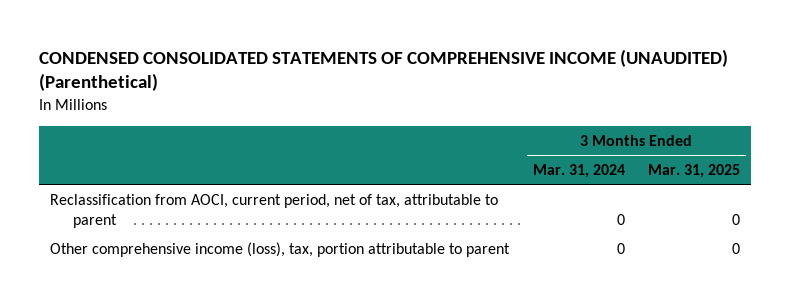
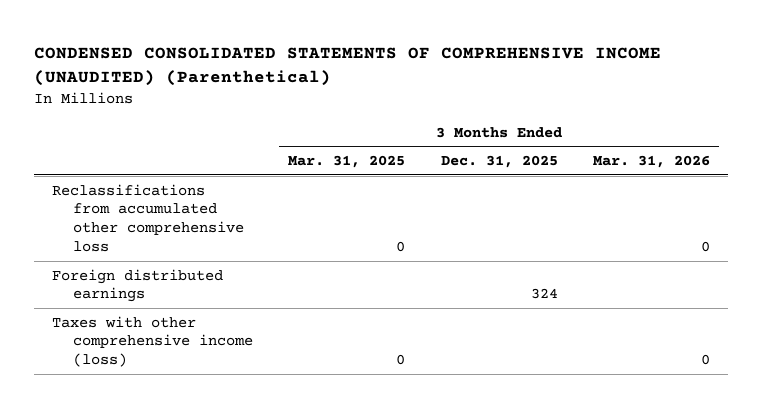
[532,163,625,178] Mar. 31, 2024 -> none
none -> [440,154,558,168] Dec. 31, 2025
none -> [593,154,711,168] Mar. 31, 2026
[50,193,499,228] Reclassification from AOCI, current period, net of tax, attributable to parent -> [51,183,244,252] Reclassifications from accumulated other comprehensive loss
none -> [51,268,223,303] Foreign distributed earnings
[50,241,511,257] Other comprehensive income (loss), tax, portion attributable to parent -> [51,315,253,368] Taxes with other comprehensive income (loss)

